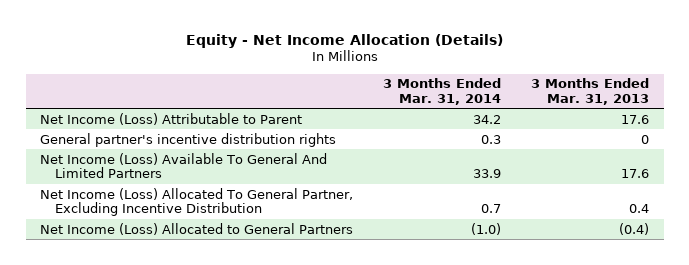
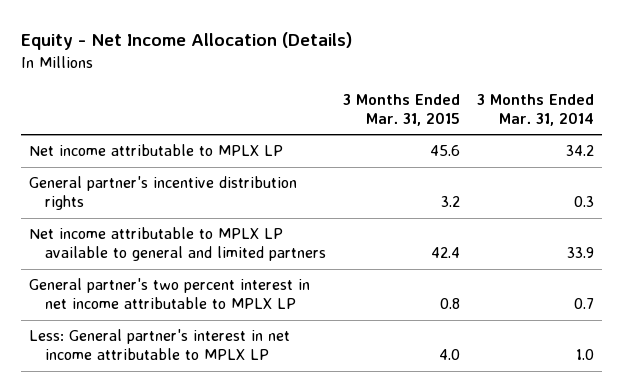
[530,78,649,105] 3 Months Ended Mar. 31, 2013 -> none
none -> [343,94,461,127] 3 Months Ended Mar. 31, 2015
[40,112,303,125] Net Income (Loss) Attributable to Parent -> [29,144,284,157] Net income attributable to MPLX LP
[40,152,328,179] Net Income (Loss) Available To General And Limited Partners -> [29,227,327,262] Net income attributable to MPLX LP available to general and limited partners
[40,187,354,217] Net Income (Loss) Allocated To General Partner, Excluding Incentive Distribution -> [29,278,311,310] General partner's two percent interest in net income attributable to MPLX LP
[40,222,354,235] Net Income (Loss) Allocated to General Partners -> [29,329,291,361] Less: General partner's interest in net income attributable to MPLX LP
[471,222,502,235] (1.0) -> [575,349,594,361] 1.0

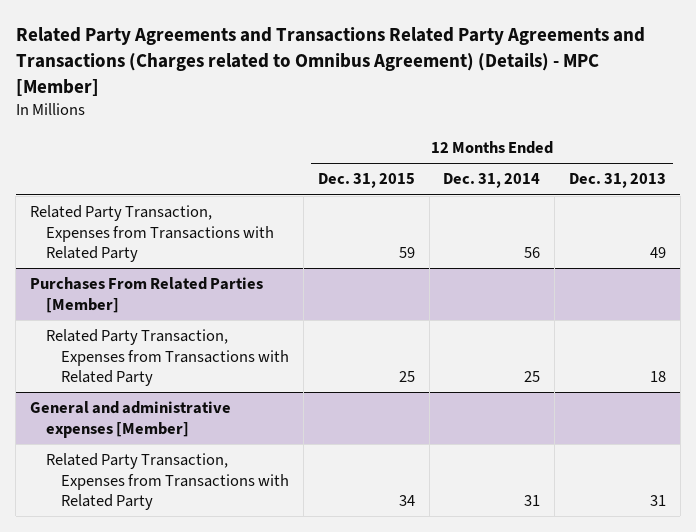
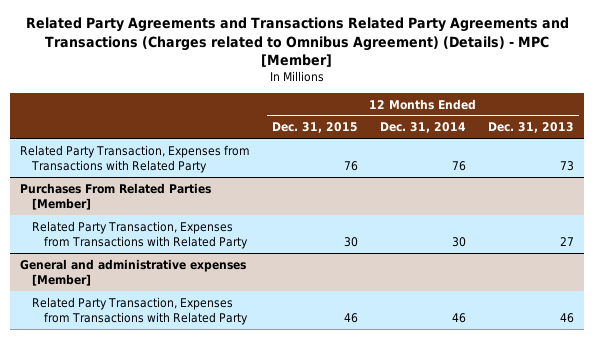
[398,247,415,259] 59 -> [344,160,359,171] 76
[524,247,541,259] 56 -> [451,160,466,171] 76
[650,247,667,259] 49 -> [559,160,574,171] 73
[398,371,415,383] 25 -> [344,236,359,247] 30
[524,371,541,383] 25 -> [451,236,466,247] 30
[650,371,667,383] 18 -> [559,236,574,246] 27
[398,495,415,507] 34 -> [344,312,359,323] 46
[524,495,541,507] 31 -> [451,312,466,323] 46
[650,495,667,507] 31 -> [559,312,574,323] 46

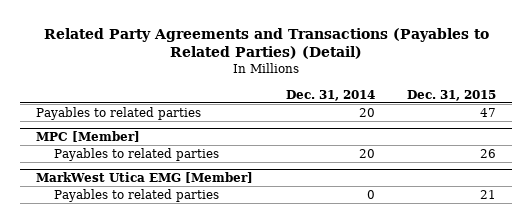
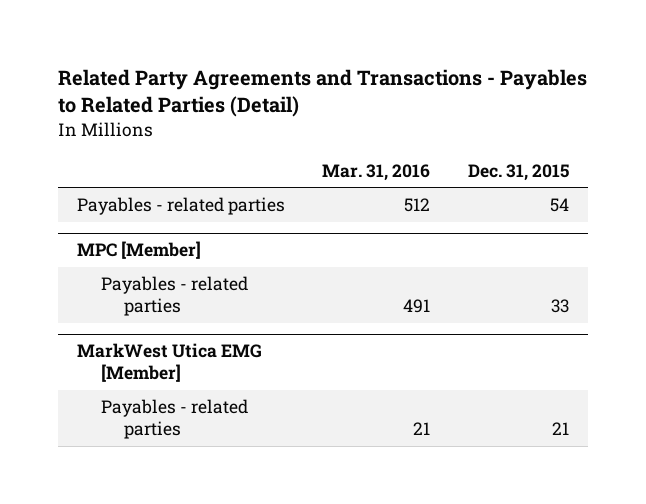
[44,27,490,60] Related Party Agreements and Transactions (Payables to Related Parties) (Detail) -> [57,69,587,118] Related Party Agreements and Transactions - Payables to Related Parties (Detail)
[285,89,375,101] Dec. 31, 2014 -> none
none -> [322,163,431,181] Mar. 31, 2016
[36,107,202,121] Payables to related parties -> [76,197,285,216] Payables - related parties
[480,108,497,118] 47 -> [549,198,569,213] 54
[53,148,219,162] Payables to related parties -> [100,276,248,317] Payables - related parties
[480,149,497,159] 26 -> [550,299,569,314] 33
[53,189,219,203] Payables to related parties -> [100,399,248,440] Payables - related parties

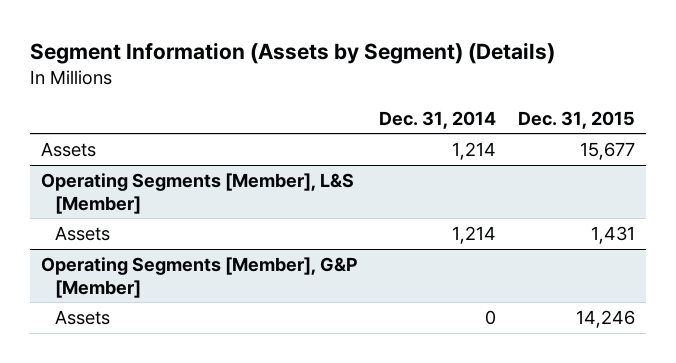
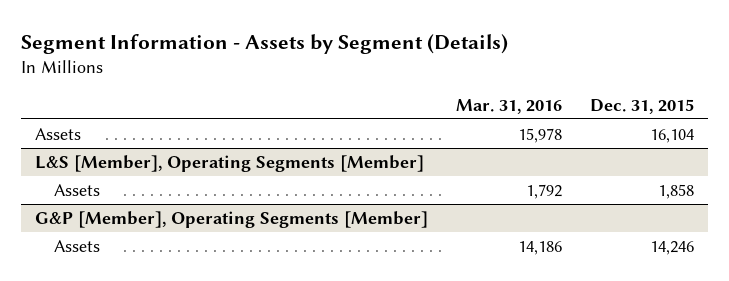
[30,42,556,65] Segment Information (Assets by Segment) (Details) -> [20,33,508,54] Segment Information - Assets by Segment (Details)
[379,110,497,129] Dec. 31, 2014 -> none
none -> [455,99,562,115] Mar. 31, 2016
[579,141,635,160] 15,677 -> [649,128,694,143] 16,104
[40,172,354,214] Operating Segments [Member], L&S [Member] -> [34,154,424,172] L&S [Member], Operating Segments [Member]
[590,225,635,244] 1,431 -> [657,183,694,199] 1,858
[40,256,358,298] Operating Segments [Member], G&P [Member] -> [34,210,428,228] G&P [Member], Operating Segments [Member]

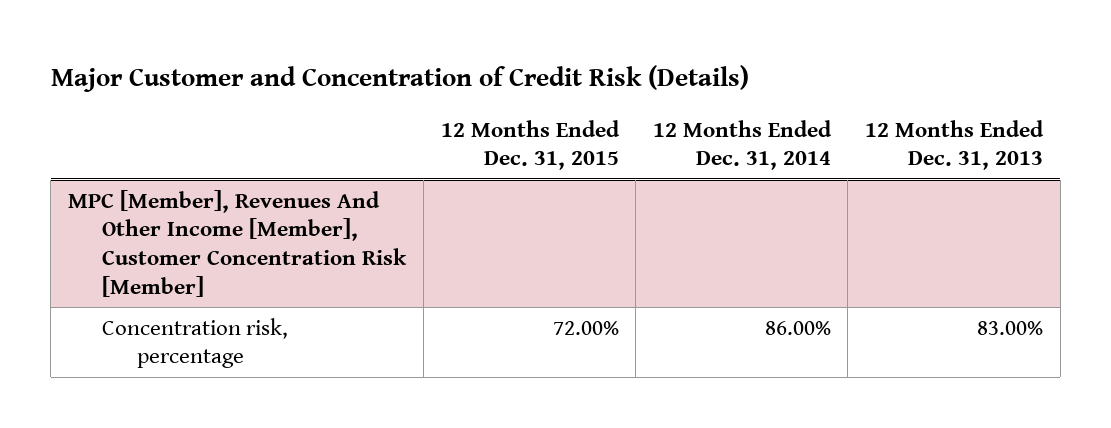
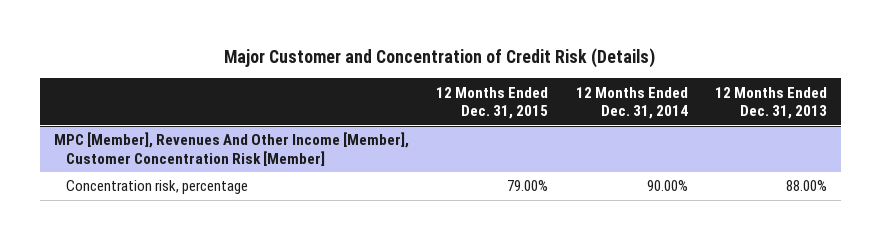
[552,320,619,335] 72.00% -> [507,180,549,192] 79.00%
[764,320,831,335] 86.00% -> [646,180,688,192] 90.00%
[976,320,1043,335] 83.00% -> [785,180,827,192] 88.00%

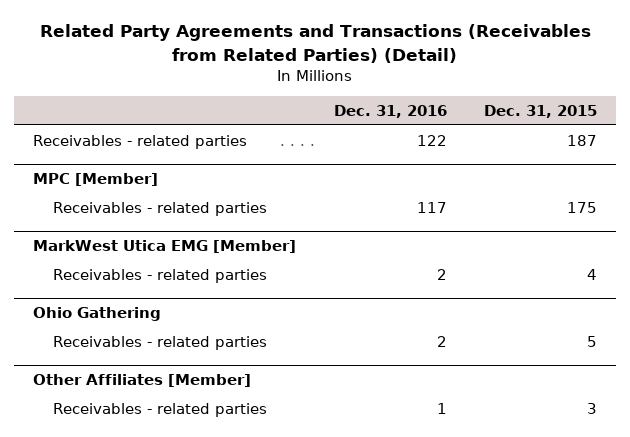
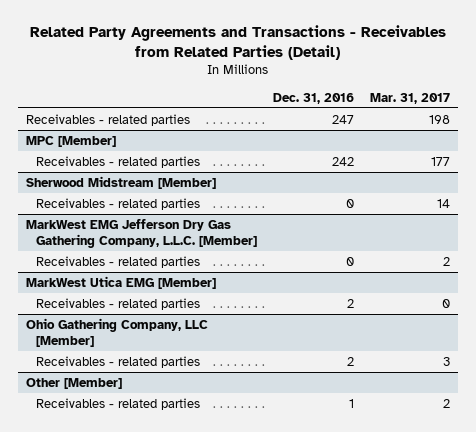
[40,24,592,63] Related Party Agreements and Transactions (Receivables from Related Parties) (Detail) -> [29,25,446,61] Related Party Agreements and Transactions - Receivables from Related Parties (Detail)
[484,104,598,118] Dec. 31, 2015 -> none
none -> [370,92,451,104] Mar. 31, 2017
[416,135,447,147] 122 -> [332,114,355,124] 247
[416,202,447,214] 117 -> [332,156,355,166] 242
none -> [25,175,216,189] Sherwood Midstream [Member]
none -> [35,197,200,210] Receivables - related parties
none -> [25,218,257,248] MarkWest EMG Jefferson Dry Gas Gathering Company, L.L.C. [Member]
none -> [35,255,200,268] Receivables - related parties
[33,307,162,322] Ohio Gathering -> [25,317,208,347] Ohio Gathering Company, LLC [Member]
[33,374,252,388] Other Affiliates [Member] -> [25,377,122,389] Other [Member]

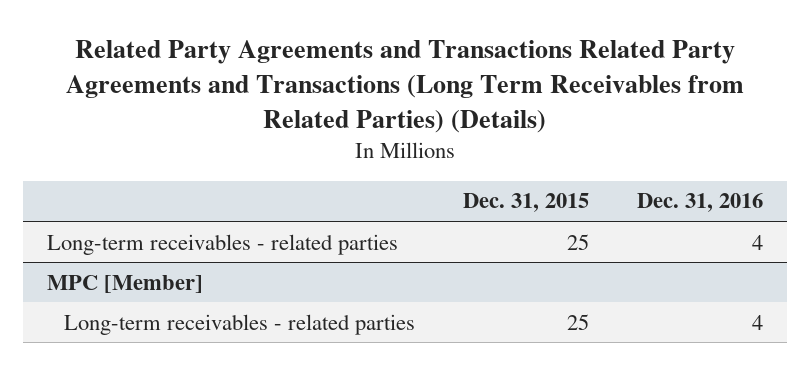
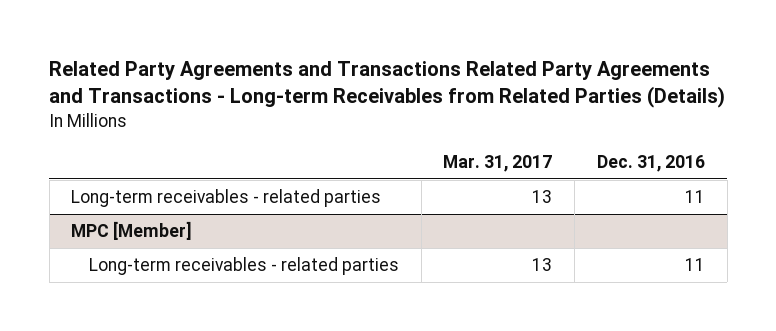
[66,39,745,133] Related Party Agreements and Transactions Related Party Agreements and Transactions (Long Term Receivables from Related Parties) (Details) -> [49,61,726,109] Related Party Agreements and Transactions Related Party Agreements and Transactions - Long-term Receivables from Related Parties (Details)
[462,193,589,213] Dec. 31, 2015 -> none
none -> [443,154,553,172] Mar. 31, 2017
[752,234,764,250] 4 -> [684,190,705,204] 11
[752,314,764,330] 4 -> [684,258,705,272] 11

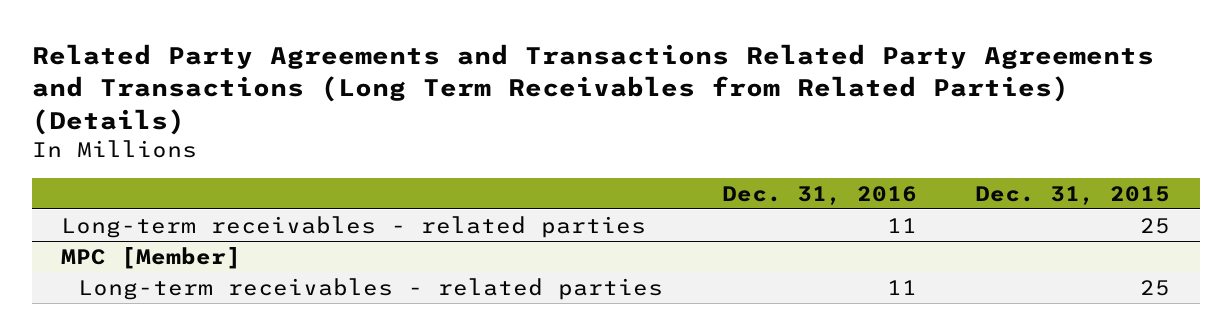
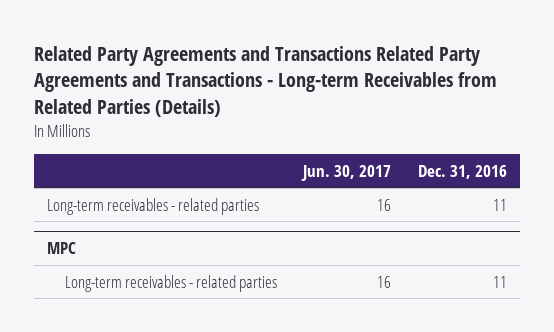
[31,44,1154,135] Related Party Agreements and Transactions Related Party Agreements and Transactions (Long Term Receivables from Related Parties) (Details) -> [34,45,498,117] Related Party Agreements and Transactions Related Party Agreements and Transactions - Long-term Receivables from Related Parties (Details)
[975,185,1171,205] Dec. 31, 2015 -> none
none -> [301,164,392,181] Jun. 30, 2017
[60,246,241,269] MPC [Member] -> [47,242,77,255] MPC

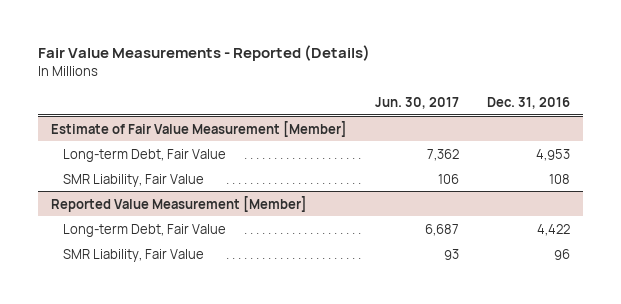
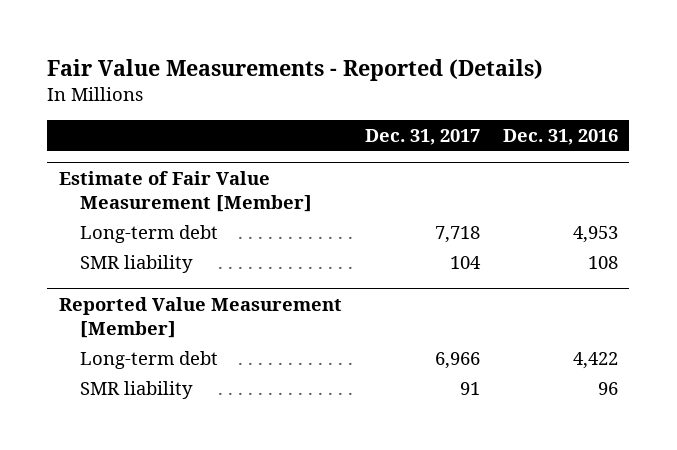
[374,96,459,109] Jun. 30, 2017 -> none
none -> [364,129,480,146] Dec. 31, 2017
[63,148,227,162] Long-term Debt, Fair Value -> [80,224,219,243] Long-term debt
[63,173,205,187] SMR Liability, Fair Value -> [80,254,194,273] SMR liability
[63,223,227,237] Long-term Debt, Fair Value -> [80,350,219,369] Long-term debt
[63,248,205,262] SMR Liability, Fair Value -> [80,380,194,399] SMR liability

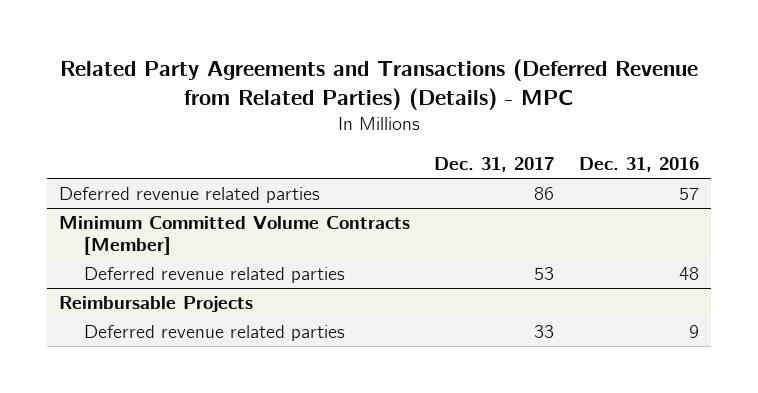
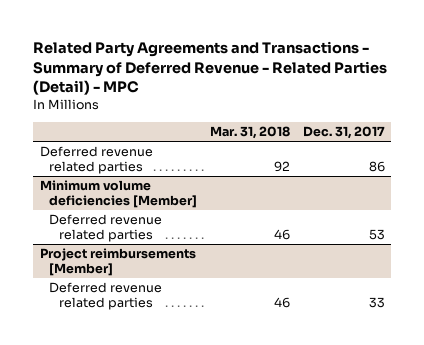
[59,59,698,110] Related Party Agreements and Transactions (Deferred Revenue from Related Parties) (Details) - MPC -> [33,40,388,96] Related Party Agreements and Transactions - Summary of Deferred Revenue - Related Parties (Detail) - MPC
[578,156,699,172] Dec. 31, 2016 -> none
none -> [209,126,290,140] Mar. 31, 2018
[59,216,411,255] Minimum Committed Volume Contracts [Member] -> [39,180,198,209] Minimum volume deficiencies [Member]
[59,296,254,313] Reimbursable Projects -> [39,248,196,277] Project reimbursements [Member]

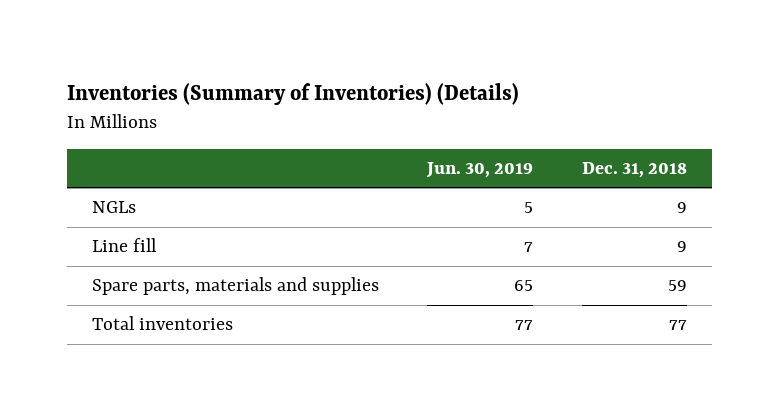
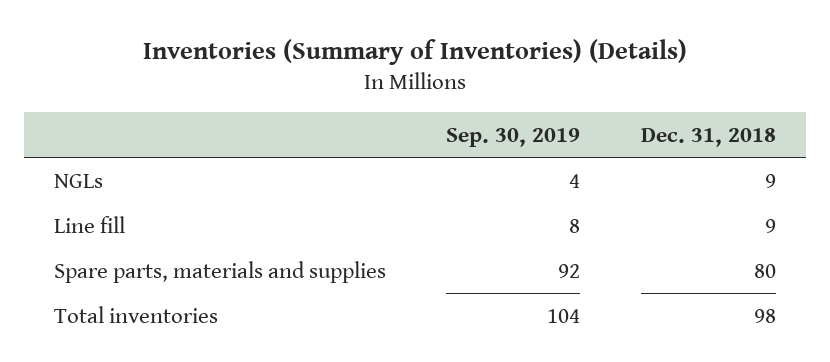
[426,161,534,178] Jun. 30, 2019 -> none
none -> [446,127,581,147] Sep. 30, 2019
[668,280,688,292] 59 -> [753,263,776,278] 80
[669,320,688,331] 77 -> [753,308,776,323] 98

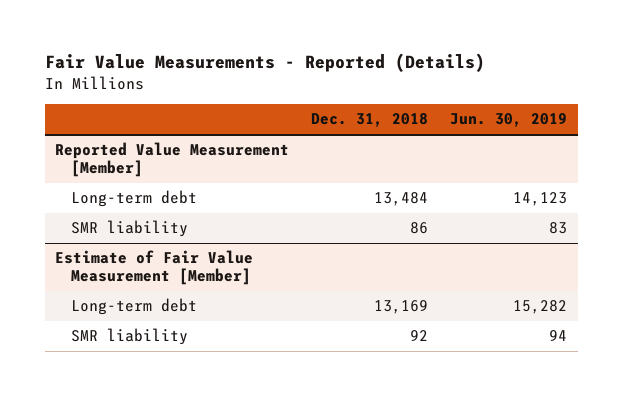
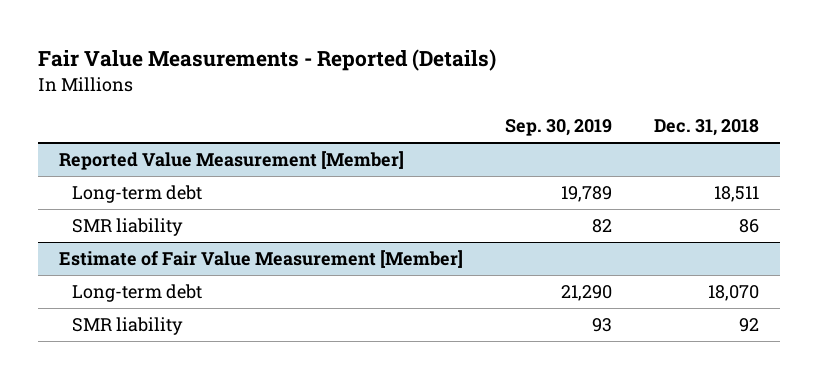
[449,113,567,128] Jun. 30, 2019 -> none
none -> [505,119,613,137] Sep. 30, 2019
[374,192,429,207] 13,484 -> [714,186,760,203] 18,511
[374,300,429,315] 13,169 -> [708,285,760,302] 18,070

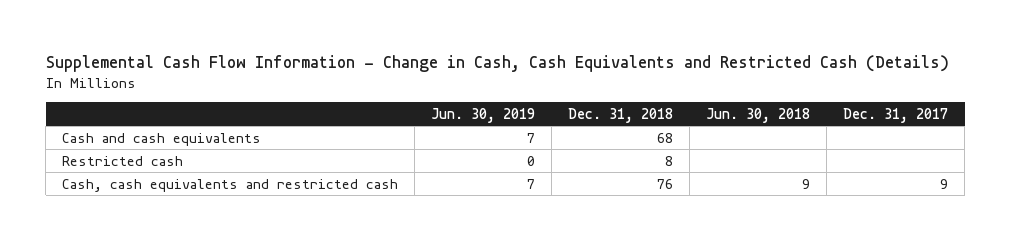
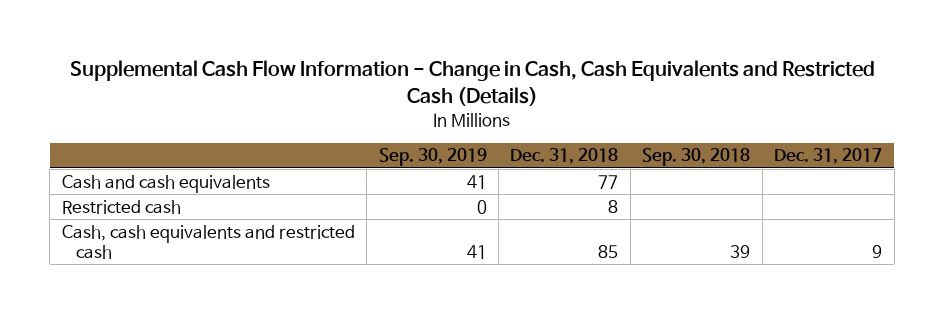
[431,107,536,123] Jun. 30, 2019 -> none
[706,107,811,123] Jun. 30, 2018 -> none
none -> [378,148,487,167] Sep. 30, 2019
none -> [642,148,751,167] Sep. 30, 2018
[657,132,674,143] 68 -> [598,174,619,189] 77
[657,178,674,189] 76 -> [598,244,619,258] 85

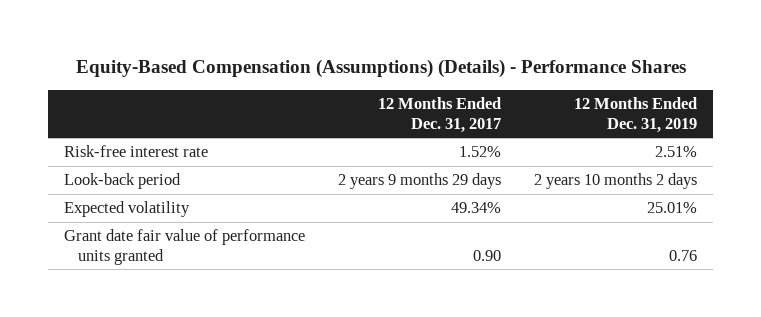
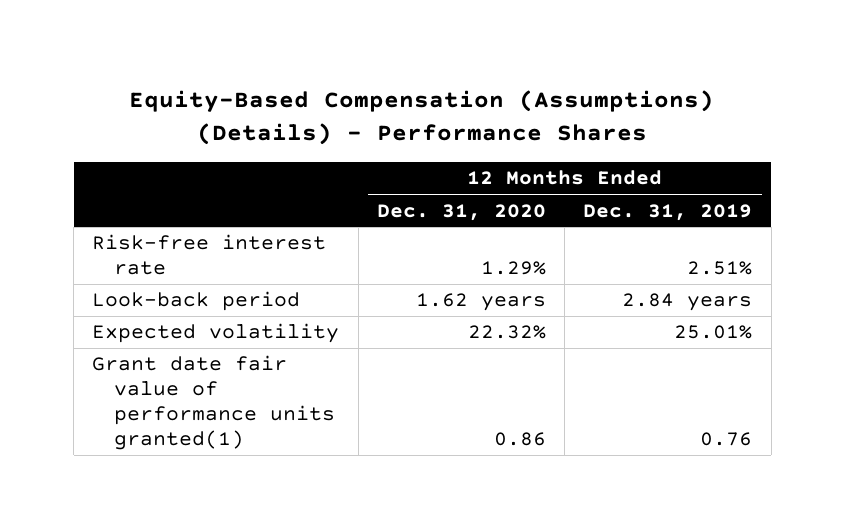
[378,96,502,133] 12 Months Ended Dec. 31, 2017 -> none
none -> [376,203,546,221] Dec. 31, 2020
[533,173,697,190] 2 years 10 months 2 days -> [622,293,753,312] 2.84 years
[64,229,306,265] Grant date fair value of performance units granted -> [92,355,335,450] Grant date fair value of performance units granted(1)

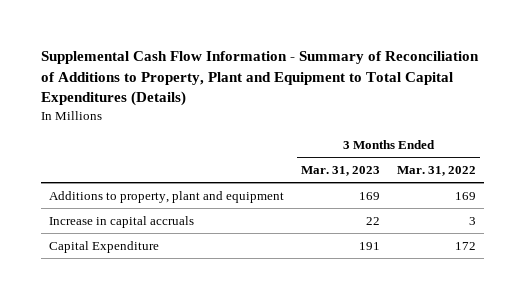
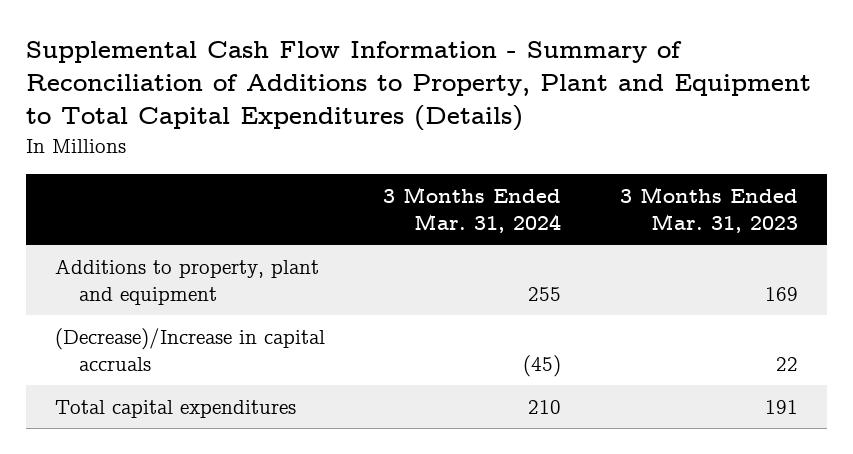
[397,166,477,177] Mar. 31, 2022 -> none
none -> [383,186,562,234] 3 Months Ended Mar. 31, 2024
[49,215,195,228] Increase in capital accruals -> [54,327,325,372] (Decrease)/Increase in capital accruals
[49,240,160,253] Capital Expenditure -> [54,399,296,418] Total capital expenditures

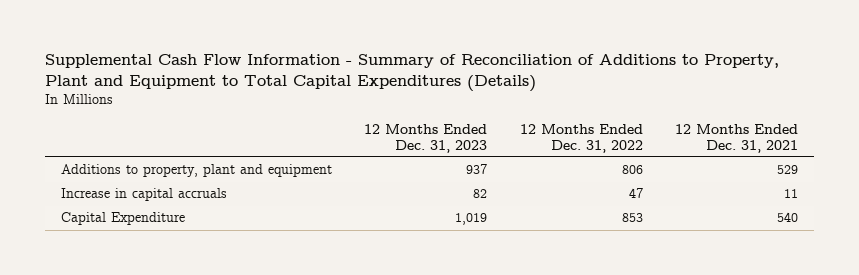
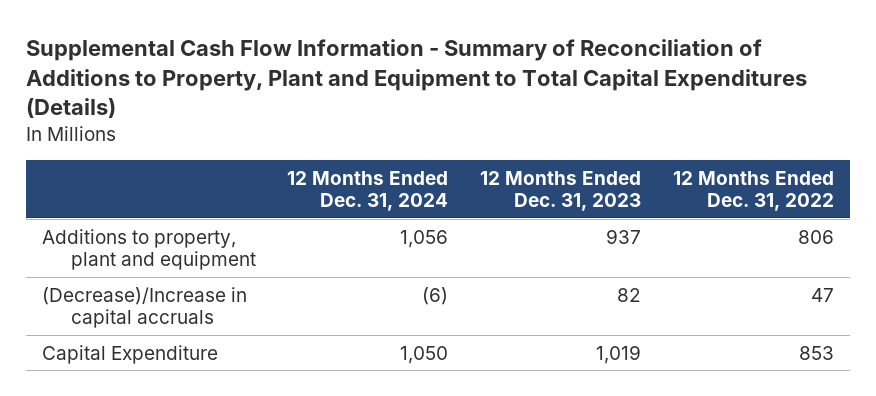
[675,123,799,153] 12 Months Ended Dec. 31, 2021 -> none
none -> [287,170,449,211] 12 Months Ended Dec. 31, 2024
[61,188,228,202] Increase in capital accruals -> [42,286,248,328] (Decrease)/Increase in capital accruals

